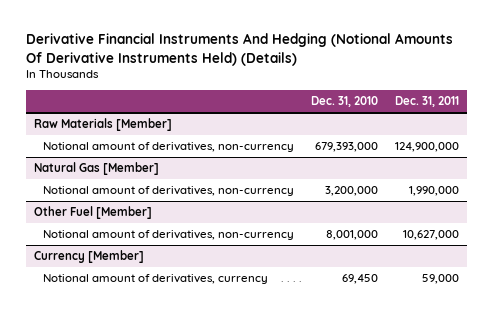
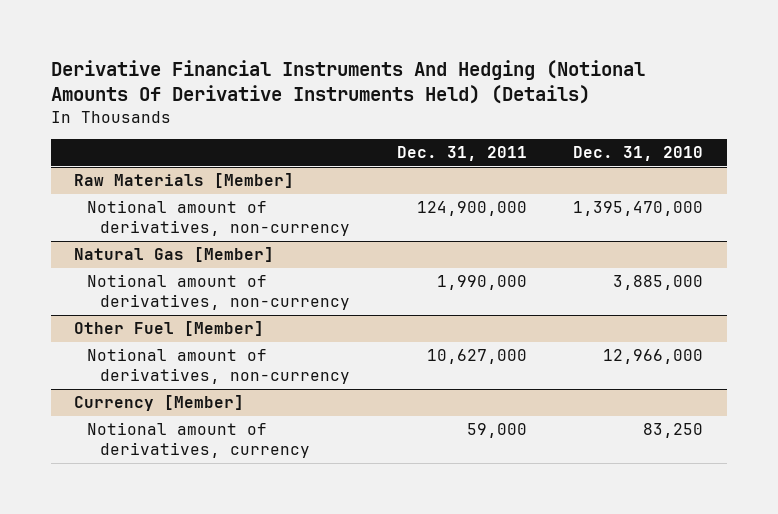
[314,142,378,153] 679,393,000 -> [573,201,704,217] 1,395,470,000
[324,186,378,197] 3,200,000 -> [613,275,704,291] 3,885,000
[325,230,378,241] 8,001,000 -> [603,349,704,365] 12,966,000
[341,274,378,285] 69,450 -> [643,423,704,439] 83,250

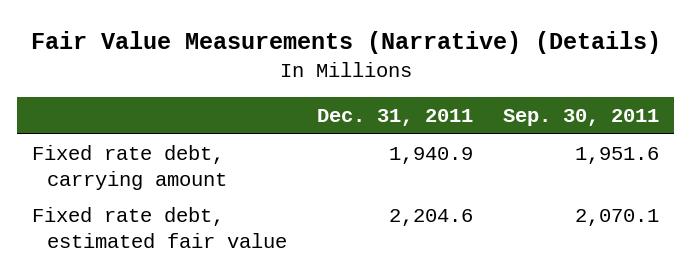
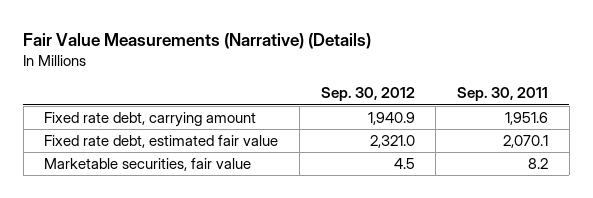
[317,109,474,127] Dec. 31, 2011 -> none
none -> [320,87,415,102] Sep. 30, 2012
none -> [44,158,252,172] Marketable securities, fair value

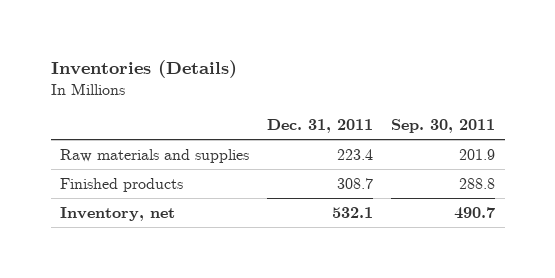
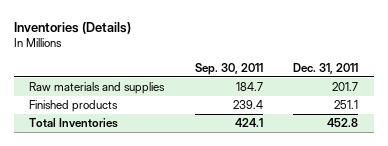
[59,206,175,221] Inventory, net -> none
[337,148,374,160] 223.4 -> [332,81,359,91] 201.7
[459,148,496,160] 201.9 -> [235,81,263,91] 184.7
[337,177,374,189] 308.7 -> [334,99,359,109] 251.1
[459,177,496,189] 288.8 -> [232,99,263,109] 239.4
none -> [29,117,119,128] Total Inventories

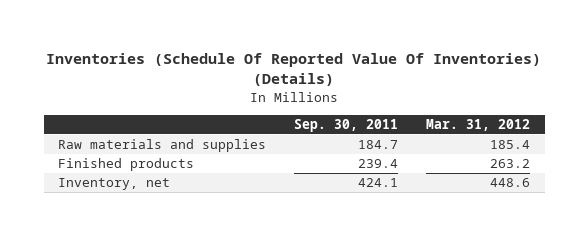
[14,21,132,34] Inventories (Details) -> [46,53,542,87] Inventories (Schedule Of Reported Value Of Inventories) (Details)
[293,62,359,74] Dec. 31, 2011 -> none
none -> [426,119,531,132] Mar. 31, 2012
[29,117,119,128] Total Inventories -> [57,178,170,191] Inventory, net

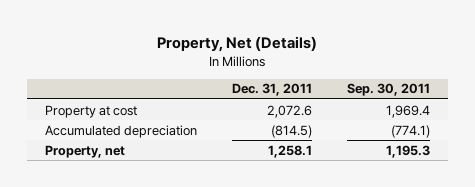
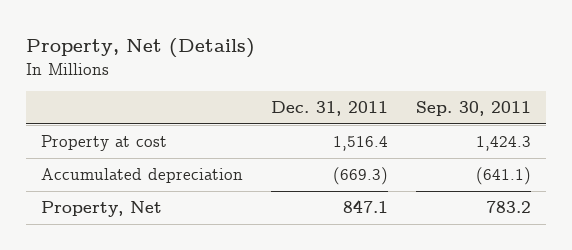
[266,104,312,118] 2,072.6 -> [332,135,388,151] 1,516.4
[386,104,431,118] 1,969.4 -> [476,135,532,151] 1,424.3
[270,124,312,138] (814.5) -> [332,166,388,185] (669.3)
[391,124,431,138] (774.1) -> [476,166,532,185] (641.1)
[44,144,125,158] Property, net -> [40,200,162,217] Property, Net
[267,144,312,158] 1,258.1 -> [342,199,388,213] 847.1
[386,144,431,158] 1,195.3 -> [486,200,532,213] 783.2

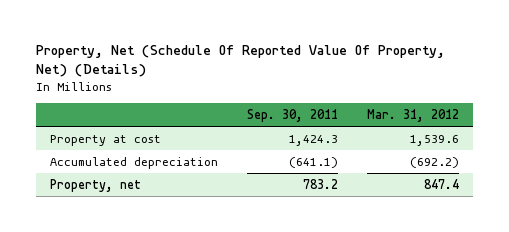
[26,38,256,59] Property, Net (Details) -> [36,45,446,78] Property, Net (Schedule Of Reported Value Of Property, Net) (Details)
[270,101,388,117] Dec. 31, 2011 -> none
none -> [366,109,459,123] Mar. 31, 2012
[40,200,162,217] Property, Net -> [50,178,142,192] Property, net

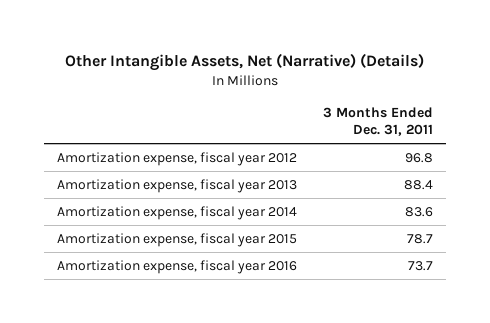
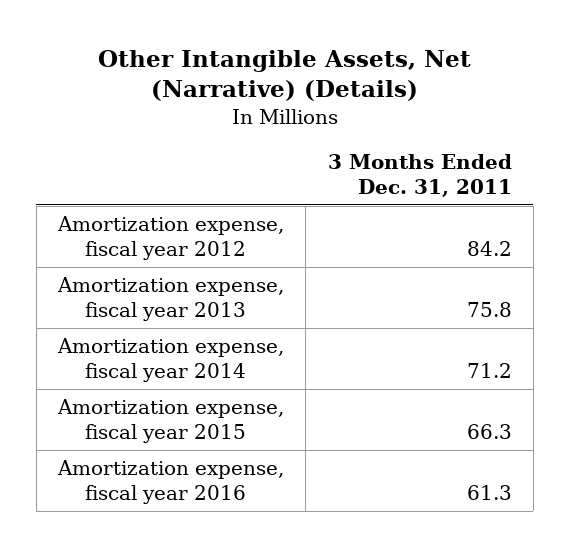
[404,153,433,164] 96.8 -> [466,240,512,256] 84.2
[403,180,433,191] 88.4 -> [466,301,512,317] 75.8
[404,207,433,218] 83.6 -> [466,362,512,378] 71.2
[406,234,433,245] 78.7 -> [466,423,512,439] 66.3
[407,261,433,272] 73.7 -> [466,484,512,500] 61.3

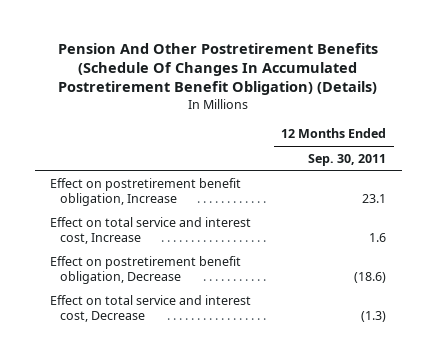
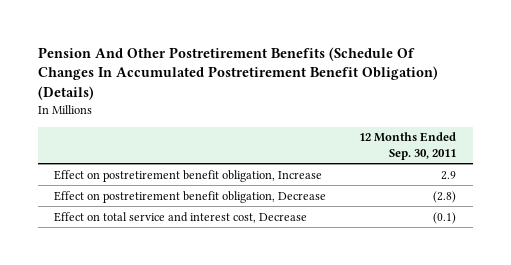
[49,216,251,244] Effect on total service and interest cost, Increase -> none
[362,193,387,203] 23.1 -> [441,170,457,180] 2.9
[354,271,387,283] (18.6) -> [433,190,457,203] (2.8)
[361,310,387,322] (1.3) -> [433,211,457,224] (0.1)

